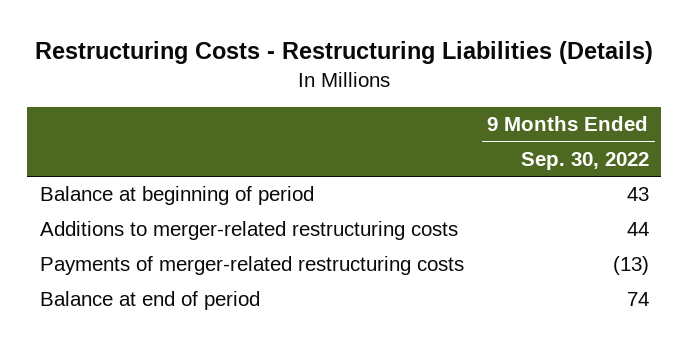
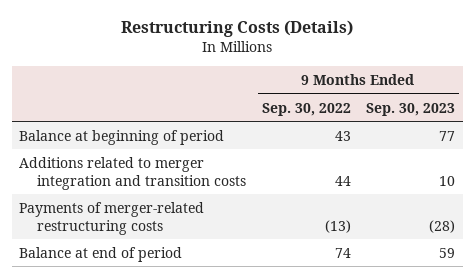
[35,41,654,65] Restructuring Costs - Restructuring Liabilities (Details) -> [121,20,354,38] Restructuring Costs (Details)
none -> [366,102,456,116] Sep. 30, 2023
[39,221,458,241] Additions to merger-related restructuring costs -> [19,156,247,190] Additions related to merger integration and transition costs

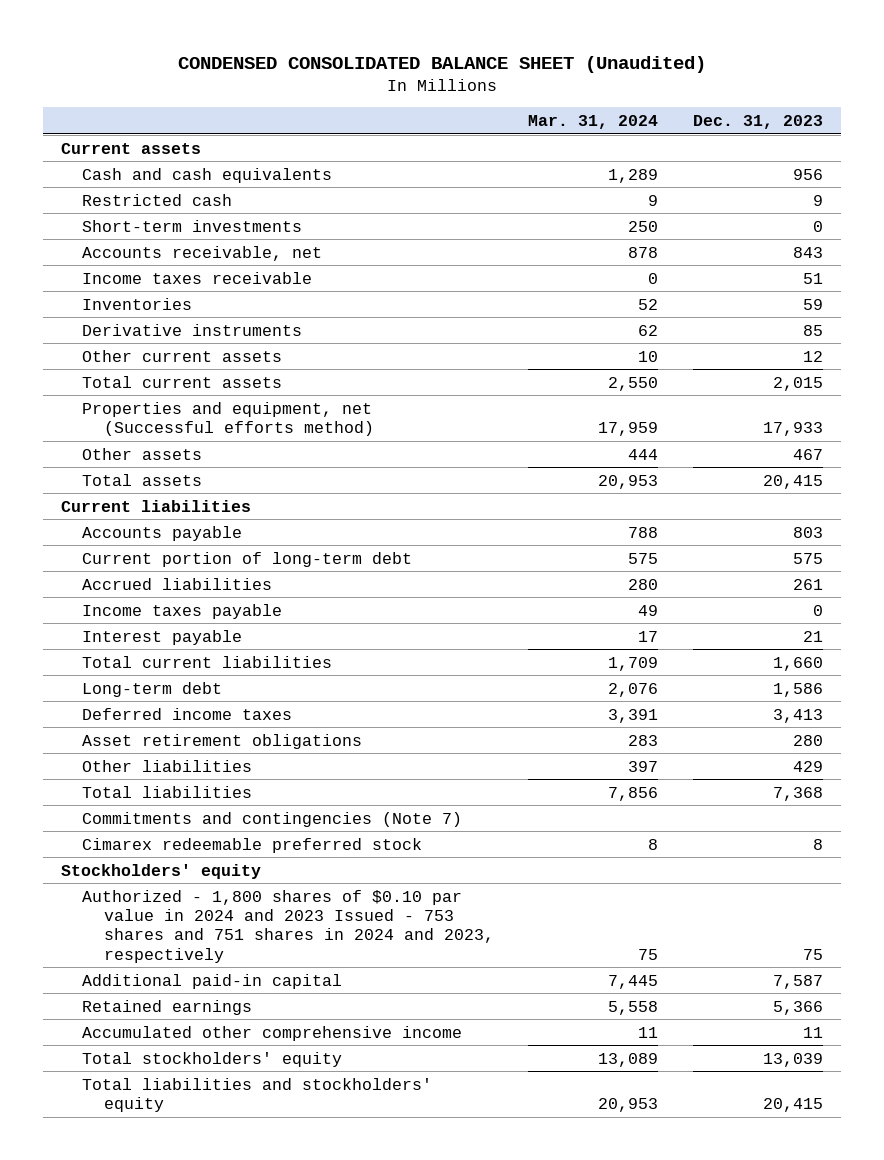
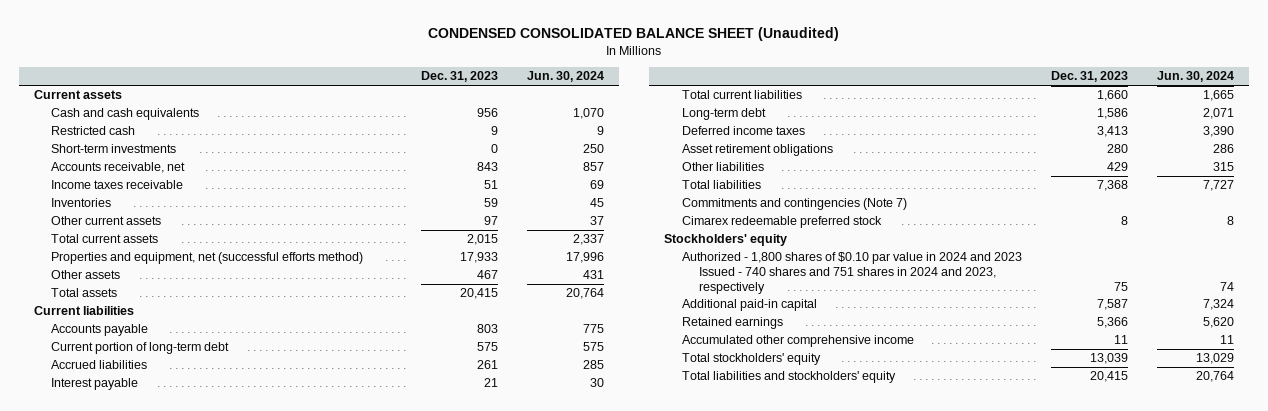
[528,114,659,129] Mar. 31, 2024 -> none
none -> [526,71,604,83] Jun. 30, 2024
[82,323,303,336] Derivative instruments -> none
[803,350,824,362] 12 -> [483,216,498,226] 97
[82,401,374,436] Properties and equipment, net (Successful efforts method) -> [51,252,364,265] Properties and equipment, net (successful efforts method)
[82,603,283,619] Income taxes payable -> none
[82,889,494,963] Authorized - 1,800 shares of $0.10 par value in 2024 and 2023 Issued - 753 shares and 751 shares in 2024 and 2023, respectively -> [681,252,1022,294] Authorized - 1,800 shares of $0.10 par value in 2024 and 2023 Issued - 740 shares and 751 shares in 2024 and 2023, respectively

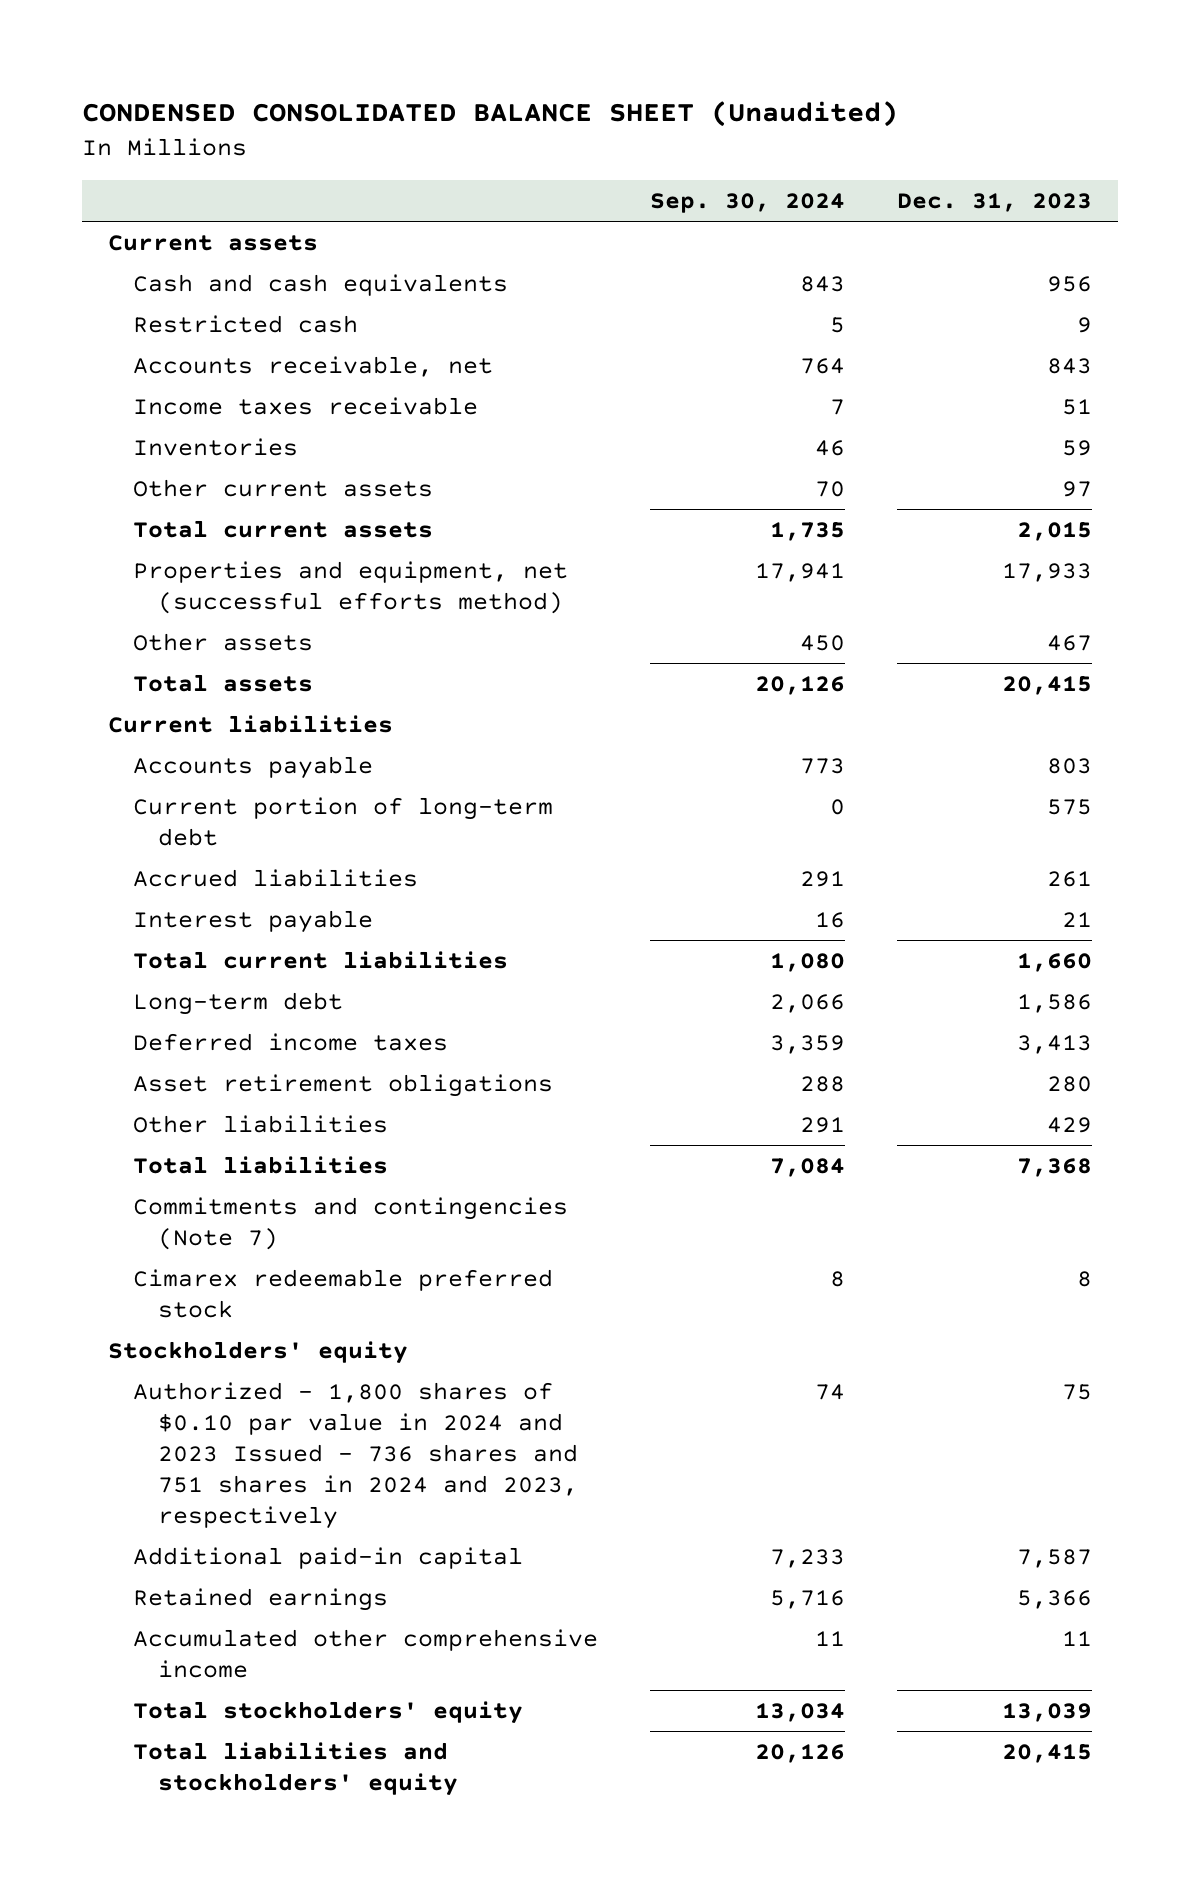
[526,71,604,83] Jun. 30, 2024 -> none
none -> [649,193,845,214] Sep. 30, 2024
[51,144,177,154] Short-term investments -> none
[681,252,1022,294] Authorized - 1,800 shares of $0.10 par value in 2024 and 2023 Issued - 740 shares and 751 shares in 2024 and 2023, respectively -> [133,1382,579,1529] Authorized - 1,800 shares of $0.10 par value in 2024 and 2023 Issued - 736 shares and 751 shares in 2024 and 2023, respectively

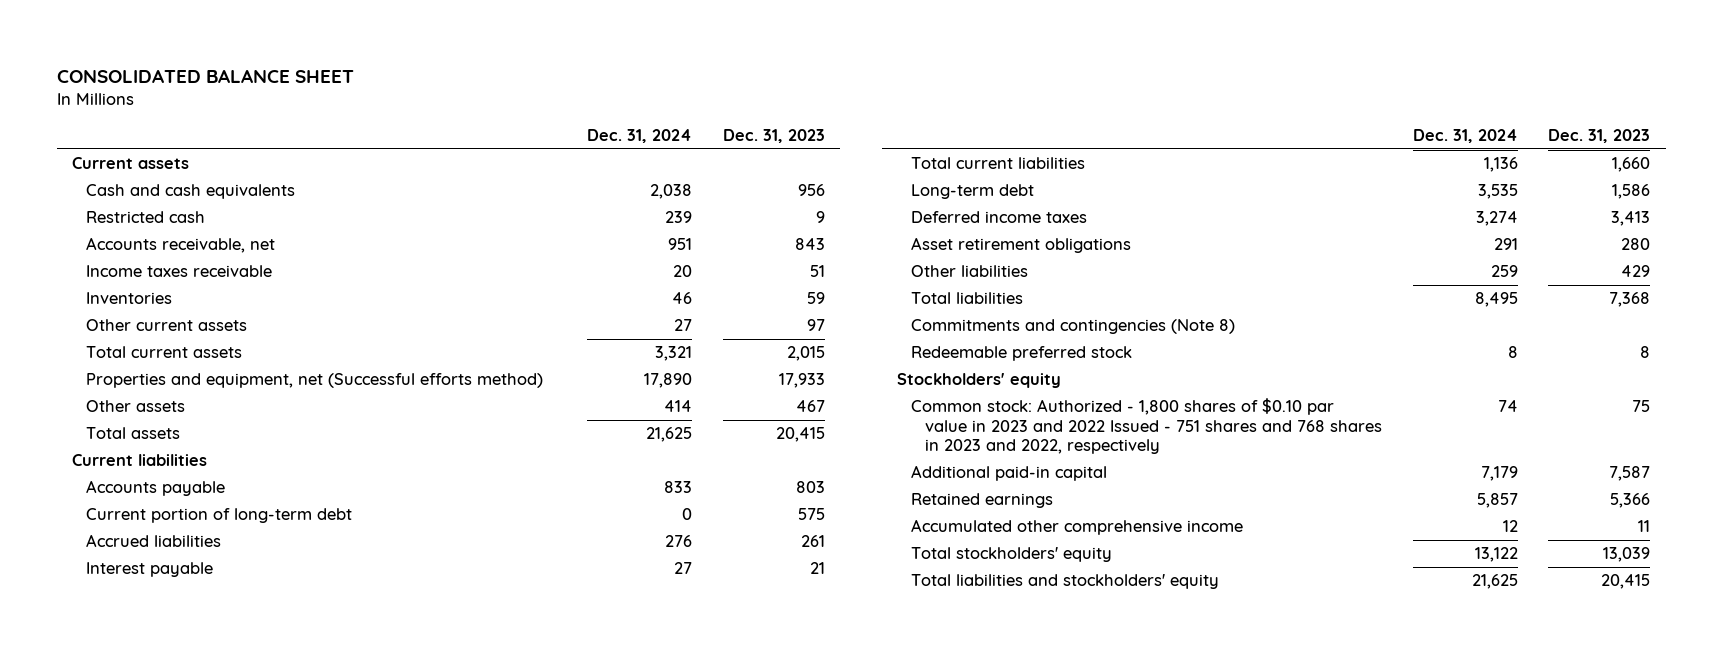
[81,100,898,127] CONDENSED CONSOLIDATED BALANCE SHEET (Unaudited) -> [56,68,354,83] CONSOLIDATED BALANCE SHEET
[649,193,845,214] Sep. 30, 2024 -> none
none -> [587,129,693,144] Dec. 31, 2024
[133,561,569,614] Properties and equipment, net (successful efforts method) -> [85,373,543,389] Properties and equipment, net (Successful efforts method)
[133,1197,569,1250] Commitments and contingencies (Note 7) -> [911,319,1236,335] Commitments and contingencies (Note 8)
[133,1269,554,1318] Cimarex redeemable preferred stock -> [911,346,1133,362] Redeemable preferred stock
[133,1382,579,1529] Authorized - 1,800 shares of $0.10 par value in 2024 and 2023 Issued - 736 shares and 751 shares in 2024 and 2023, respectively -> [911,398,1383,455] Common stock: Authorized - 1,800 shares of $0.10 par value in 2023 and 2022 Issued - 751 shares and 768 shares in 2023 and 2022, respectively

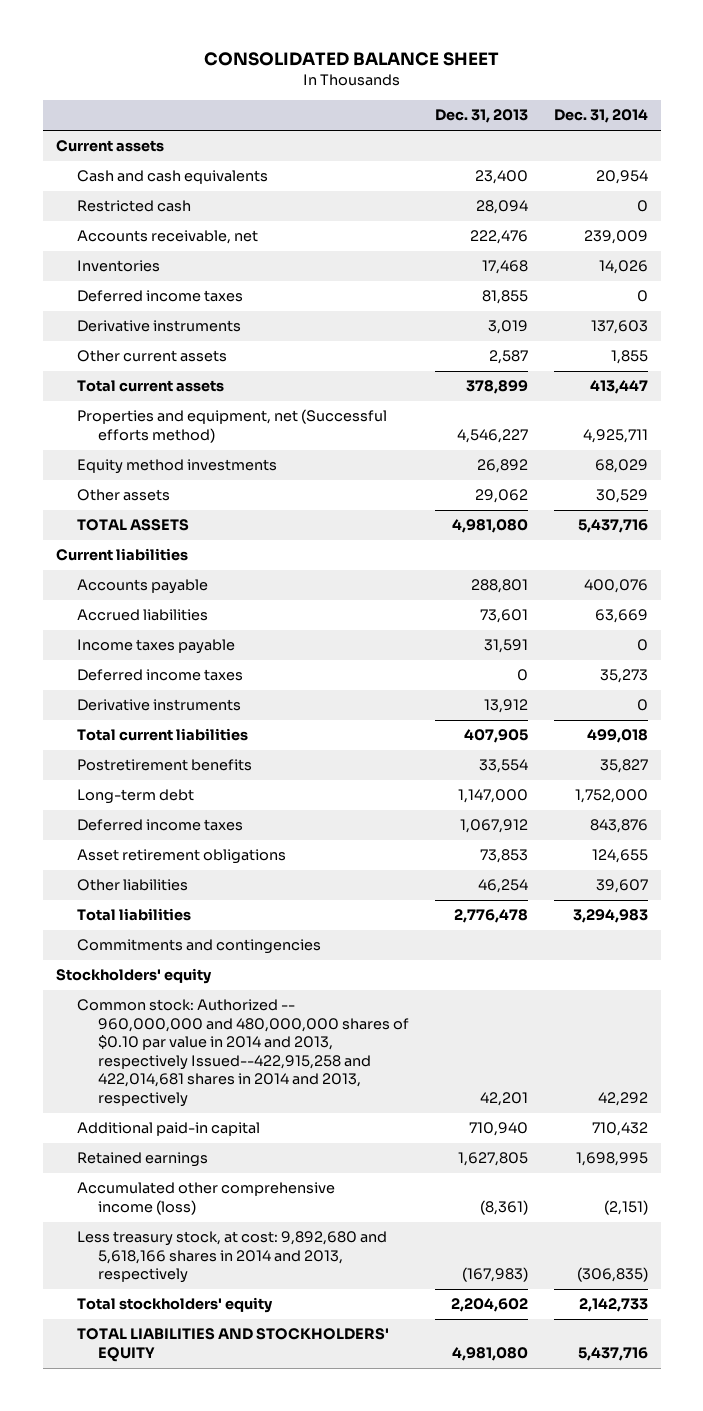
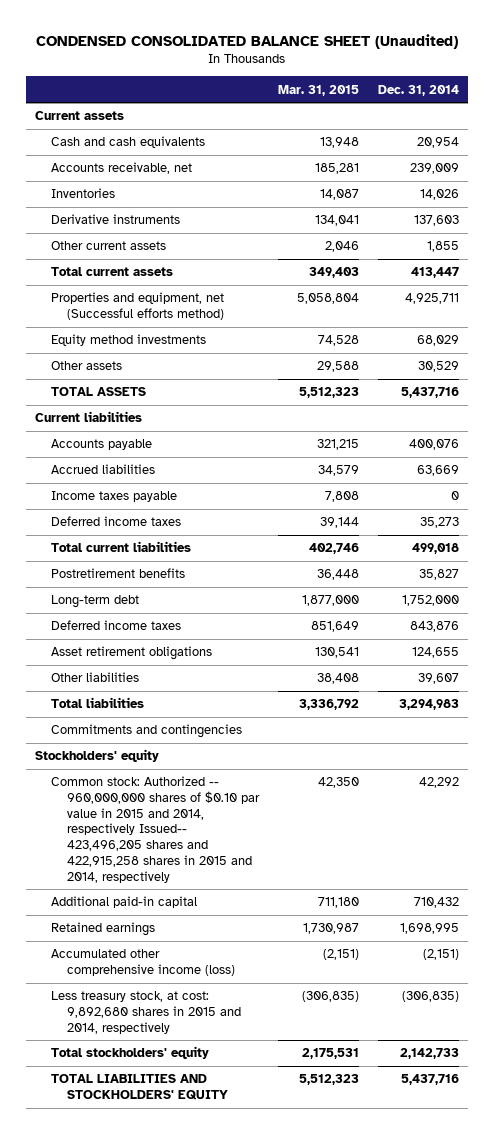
[203,52,499,67] CONSOLIDATED BALANCE SHEET -> [36,33,459,49] CONDENSED CONSOLIDATED BALANCE SHEET (Unaudited)
[435,109,529,124] Dec. 31, 2013 -> none
none -> [278,84,360,96] Mar. 31, 2015
[77,200,192,213] Restricted cash -> none
[77,290,244,303] Deferred income taxes -> none
[77,699,242,712] Derivative instruments -> none
[77,999,410,1107] Common stock: Authorized -- 960,000,000 and 480,000,000 shares of $0.10 par value in 2014 and 2013, respectively Issued--422,915,258 and 422,014,681 shares in 2014 and 2013, respectively -> [51,776,261,883] Common stock: Authorized -- 960,000,000 shares of $0.10 par value in 2015 and 2014, respectively Issued-- 423,496,205 shares and 422,915,258 shares in 2015 and 2014, respectively
[77,1231,388,1284] Less treasury stock, at cost: 9,892,680 and 5,618,166 shares in 2014 and 2013, respectively -> [51,991,242,1034] Less treasury stock, at cost: 9,892,680 shares in 2015 and 2014, respectively

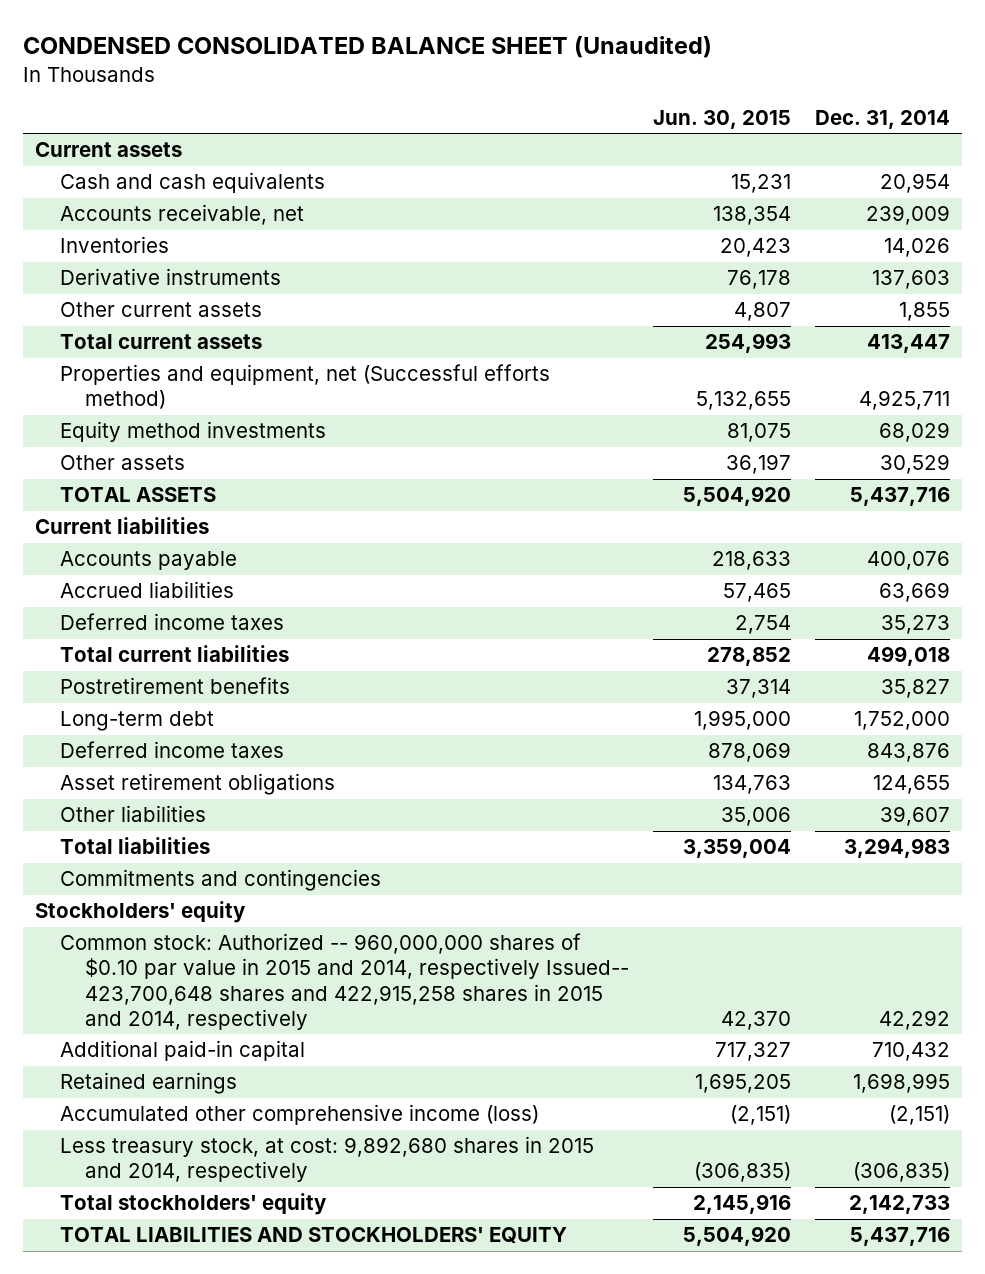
[278,84,360,96] Mar. 31, 2015 -> none
none -> [652,110,791,130] Jun. 30, 2015
[51,491,178,503] Income taxes payable -> none
[51,776,261,883] Common stock: Authorized -- 960,000,000 shares of $0.10 par value in 2015 and 2014, respectively Issued-- 423,496,205 shares and 422,915,258 shares in 2015 and 2014, respectively -> [59,933,629,1030] Common stock: Authorized -- 960,000,000 shares of $0.10 par value in 2015 and 2014, respectively Issued-- 423,700,648 shares and 422,915,258 shares in 2015 and 2014, respectively

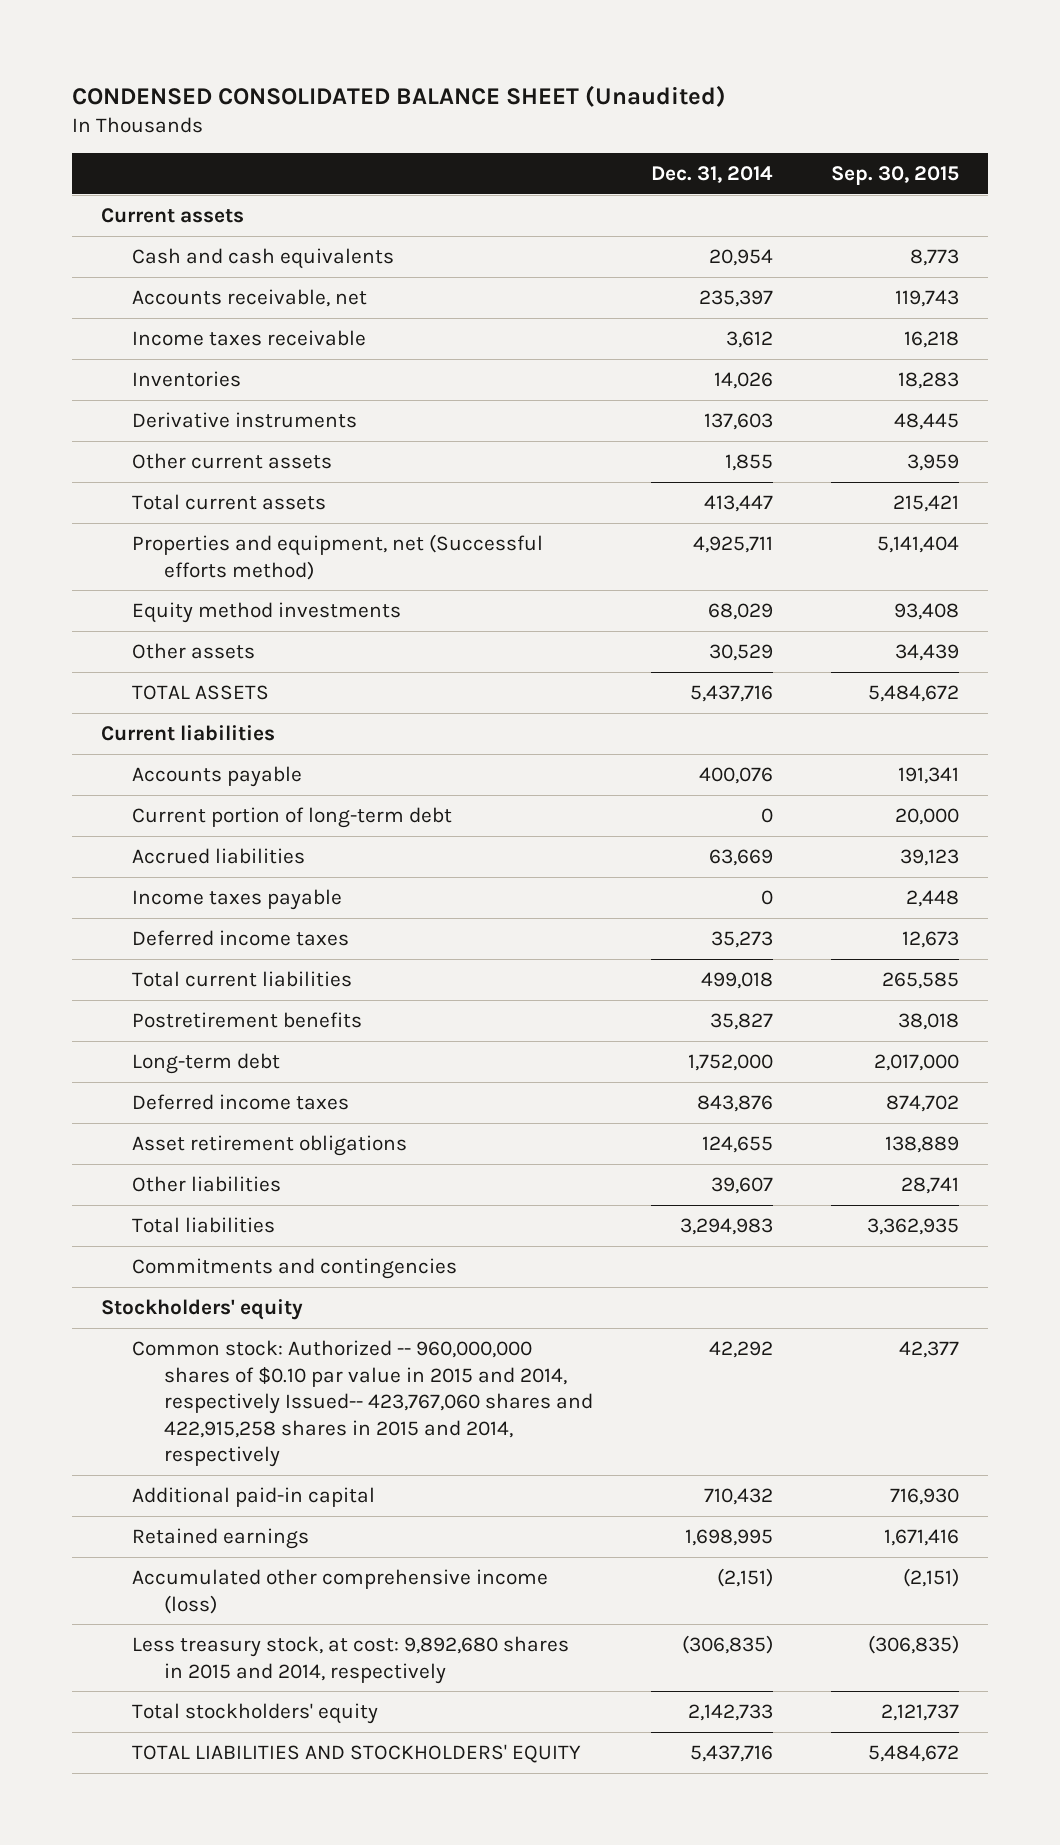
[652,110,791,130] Jun. 30, 2015 -> none
none -> [831,165,960,185] Sep. 30, 2015
[866,205,951,226] 239,009 -> [698,290,773,308] 235,397
none -> [132,330,367,347] Income taxes receivable
none -> [132,807,453,829] Current portion of long-term debt
none -> [132,889,343,911] Income taxes payable
[59,933,629,1030] Common stock: Authorized -- 960,000,000 shares of $0.10 par value in 2015 and 2014, respectively Issued-- 423,700,648 shares and 422,915,258 shares in 2015 and 2014, respectively -> [132,1340,593,1468] Common stock: Authorized -- 960,000,000 shares of $0.10 par value in 2015 and 2014, respectively Issued-- 423,767,060 shares and 422,915,258 shares in 2015 and 2014, respectively

